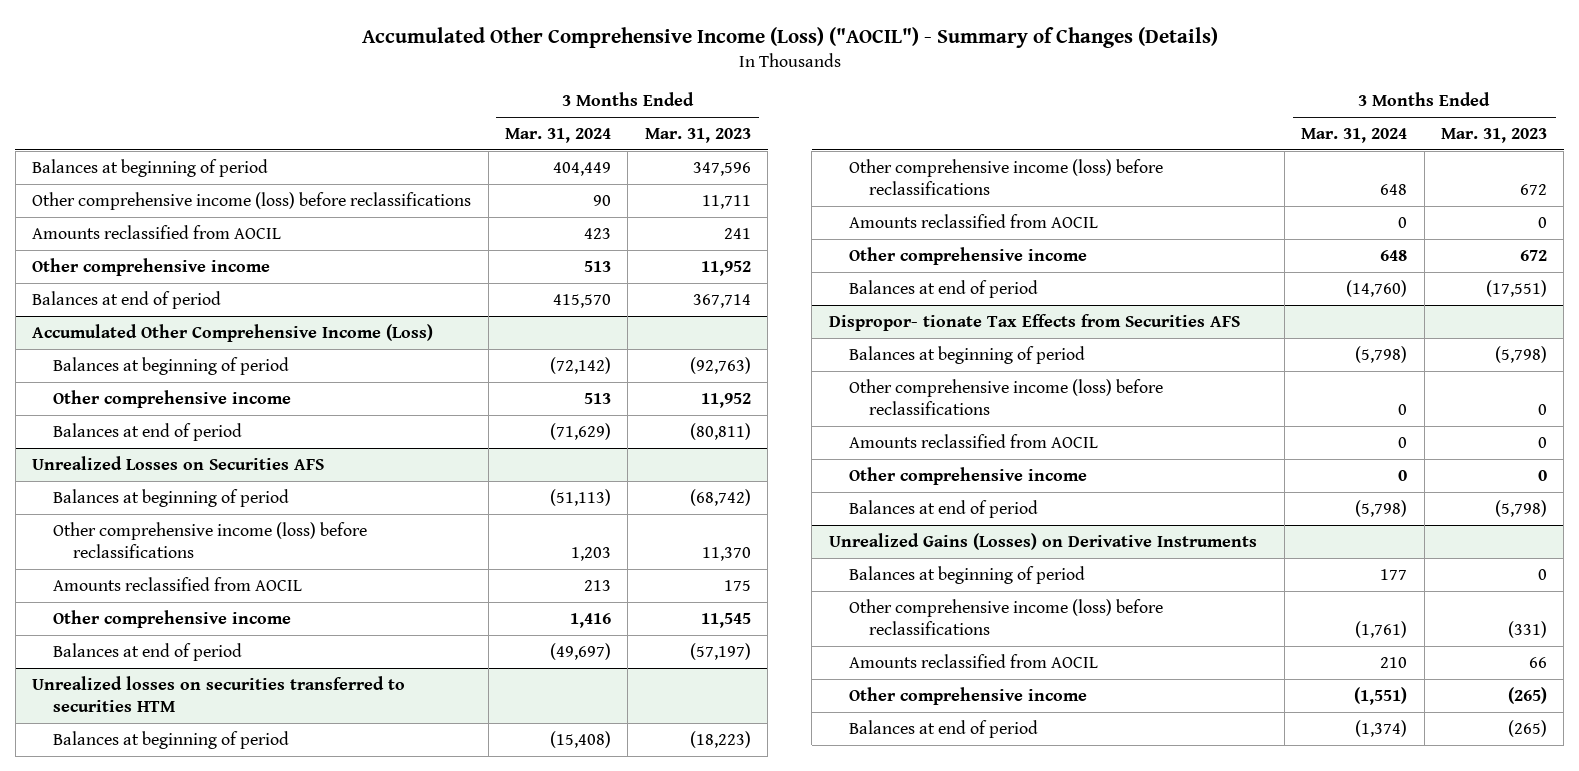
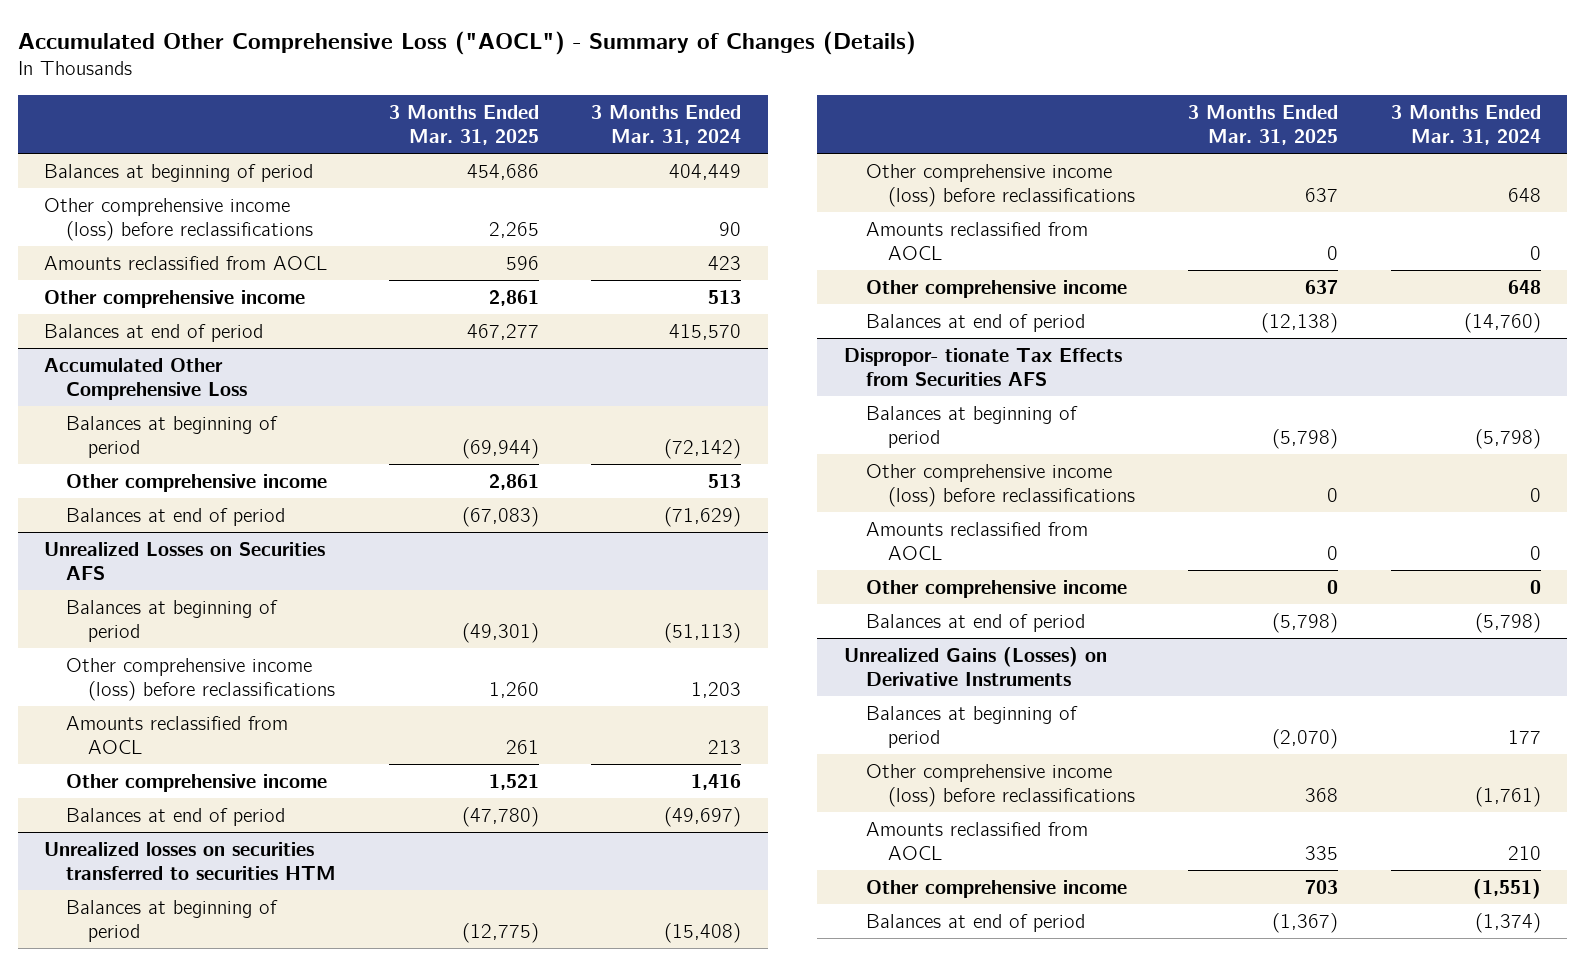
[361,26,1218,48] Accumulated Other Comprehensive Income (Loss) ("AOCIL") - Summary of Changes (Details) -> [17,30,916,55] Accumulated Other Comprehensive Loss ("AOCL") - Summary of Changes (Details)
[644,127,751,143] Mar. 31, 2023 -> none
none -> [388,105,539,146] 3 Months Ended Mar. 31, 2025
[32,224,282,239] Amounts reclassified from AOCIL -> [43,255,327,270] Amounts reclassified from AOCL
[32,323,434,342] Accumulated Other Comprehensive Income (Loss) -> [43,357,247,400] Accumulated Other Comprehensive Loss
[52,576,302,591] Amounts reclassified from AOCIL -> [65,715,288,754] Amounts reclassified from AOCL
[848,213,1098,228] Amounts reclassified from AOCIL -> [865,221,1088,260] Amounts reclassified from AOCL
[848,433,1098,448] Amounts reclassified from AOCIL -> [865,521,1088,560] Amounts reclassified from AOCL
[848,653,1098,668] Amounts reclassified from AOCIL -> [865,821,1088,860] Amounts reclassified from AOCL

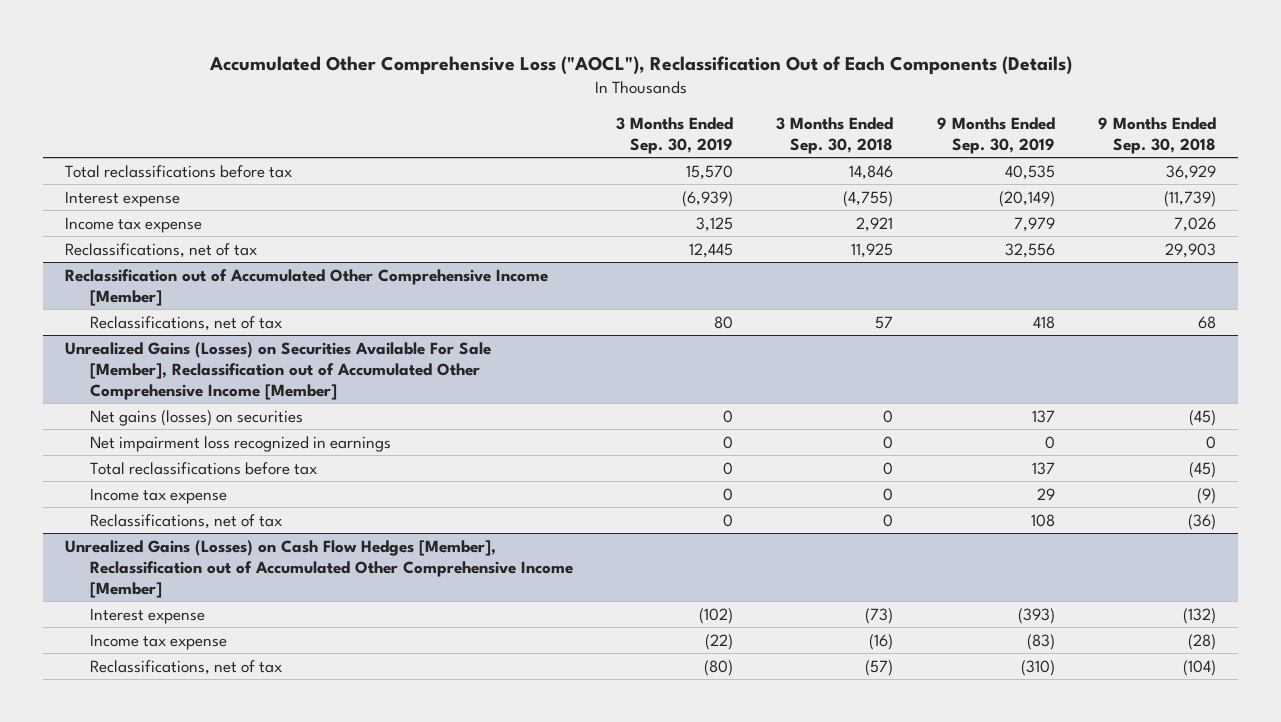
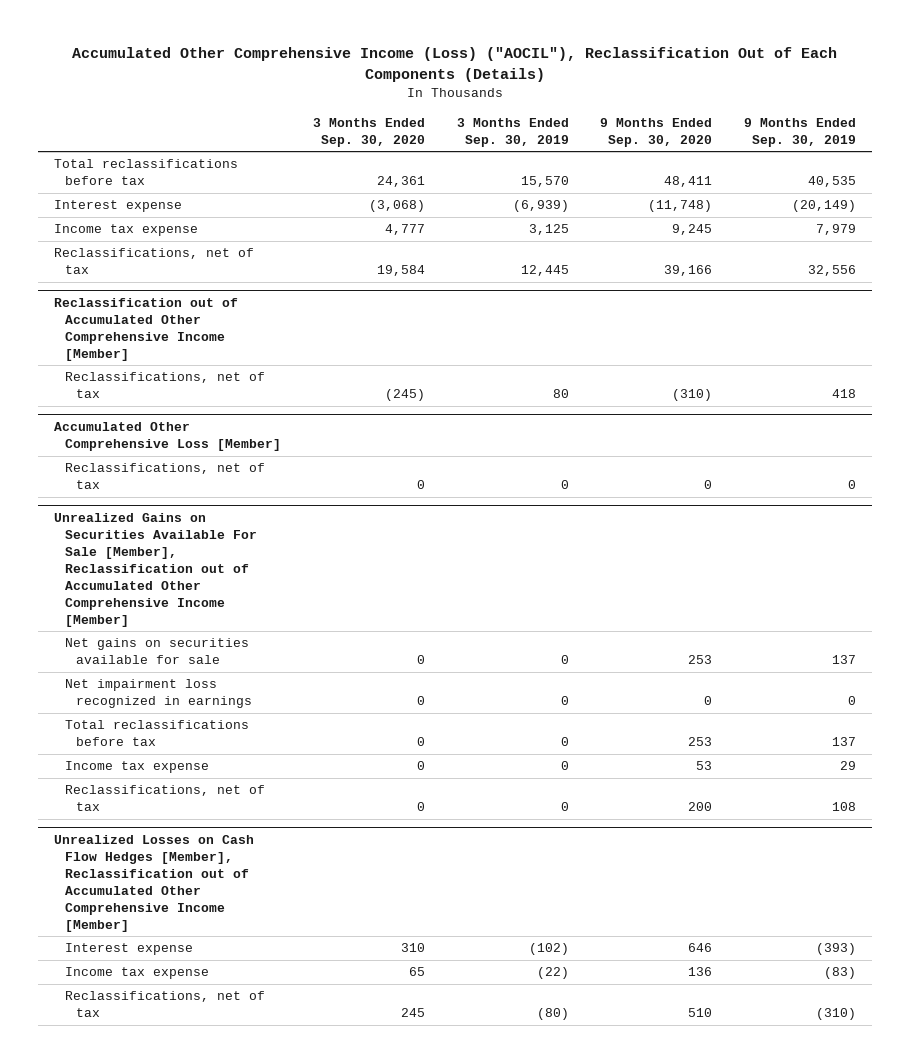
[208,55,1072,75] Accumulated Other Comprehensive Loss ("AOCL"), Reclassification Out of Each Components (Details) -> [71,47,837,83] Accumulated Other Comprehensive Income (Loss) ("AOCIL"), Reclassification Out of Each Components (Details)
[776,116,894,154] 3 Months Ended Sep. 30, 2018 -> none
[1098,116,1217,154] 9 Months Ended Sep. 30, 2018 -> none
none -> [312,117,425,147] 3 Months Ended Sep. 30, 2020
none -> [600,117,713,147] 9 Months Ended Sep. 30, 2020
none -> [53,421,282,451] Accumulated Other Comprehensive Loss [Member]
none -> [65,463,266,490] Reclassifications, net of tax
[65,341,492,400] Unrealized Gains (Losses) on Securities Available For Sale [Member], Reclassification out of Accumulated Other Comprehensive Income [Member] -> [53,512,258,627] Unrealized Gains on Securities Available For Sale [Member], Reclassification out of Accumulated Other Comprehensive Income [Member]
[89,409,303,426] Net gains (losses) on securities -> [65,638,250,665] Net gains on securities available for sale
[65,539,573,598] Unrealized Gains (Losses) on Cash Flow Hedges [Member], Reclassification out of Accumulated Other Comprehensive Income [Member] -> [53,834,254,932] Unrealized Losses on Cash Flow Hedges [Member], Reclassification out of Accumulated Other Comprehensive Income [Member]

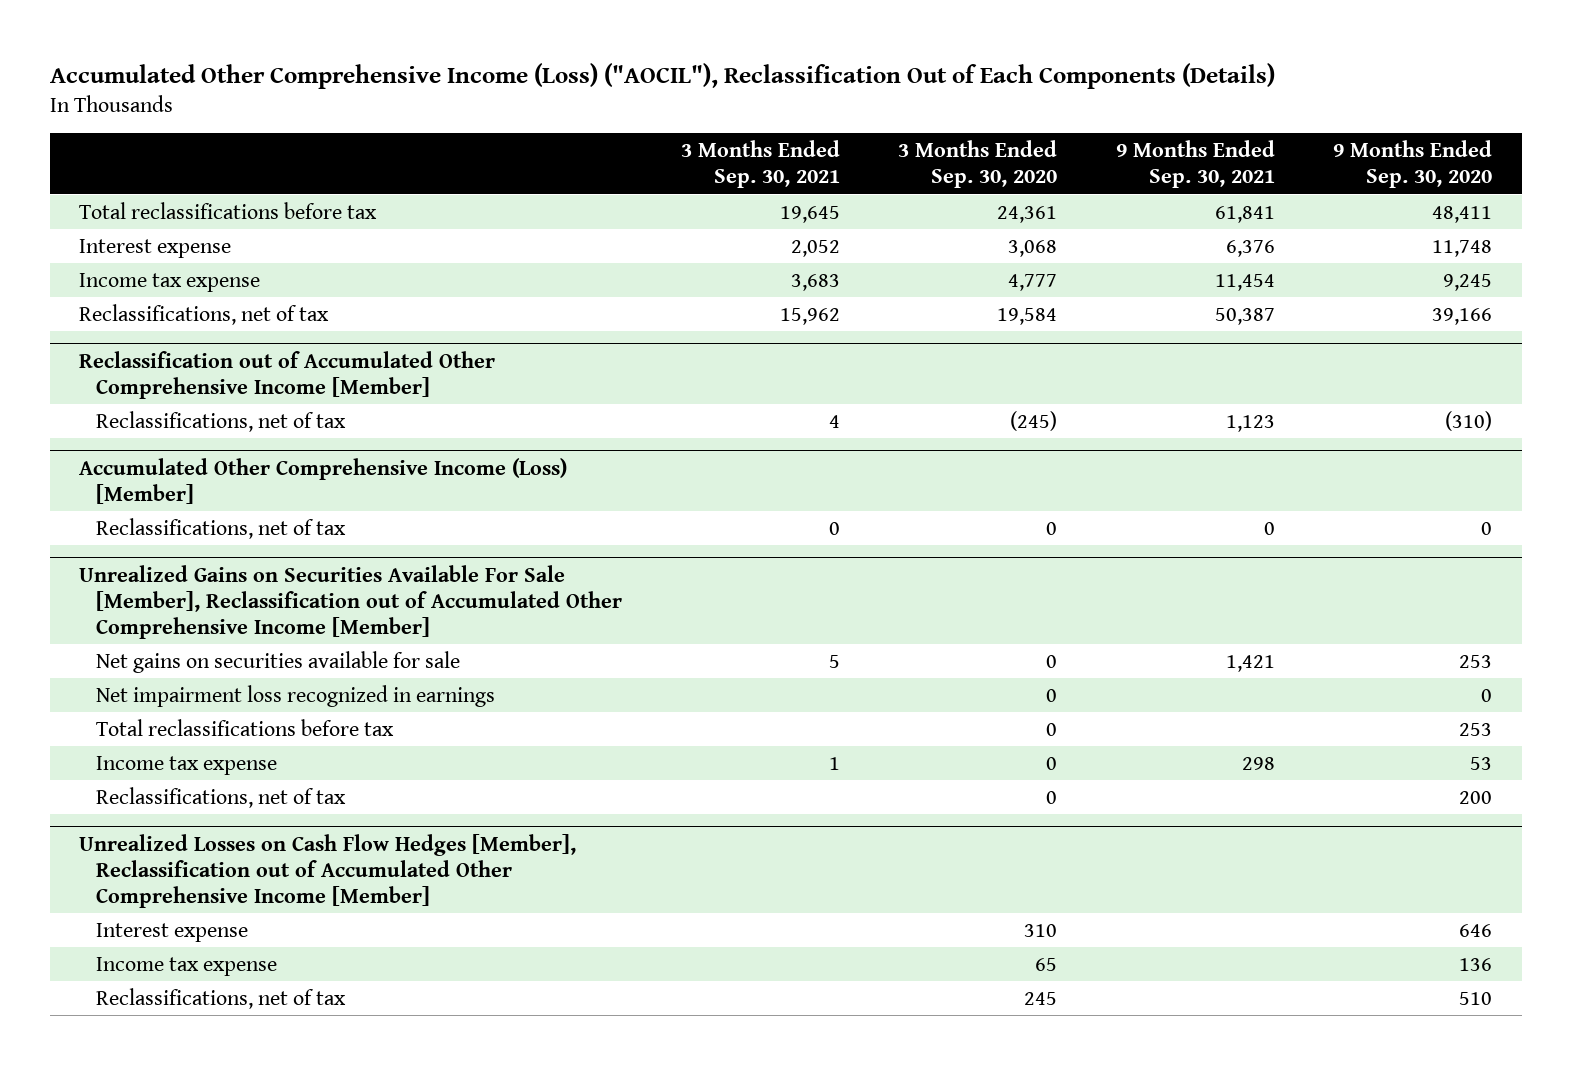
[456,117,569,147] 3 Months Ended Sep. 30, 2019 -> none
[743,117,856,147] 9 Months Ended Sep. 30, 2019 -> none
none -> [680,140,840,189] 3 Months Ended Sep. 30, 2021
none -> [1115,140,1275,189] 9 Months Ended Sep. 30, 2021
[368,200,425,213] (3,068) -> [1008,239,1058,257] 3,068
[648,200,713,213] (11,748) -> [1432,239,1493,257] 11,748
[53,421,282,451] Accumulated Other Comprehensive Loss [Member] -> [79,457,568,504] Accumulated Other Comprehensive Income (Loss) [Member]

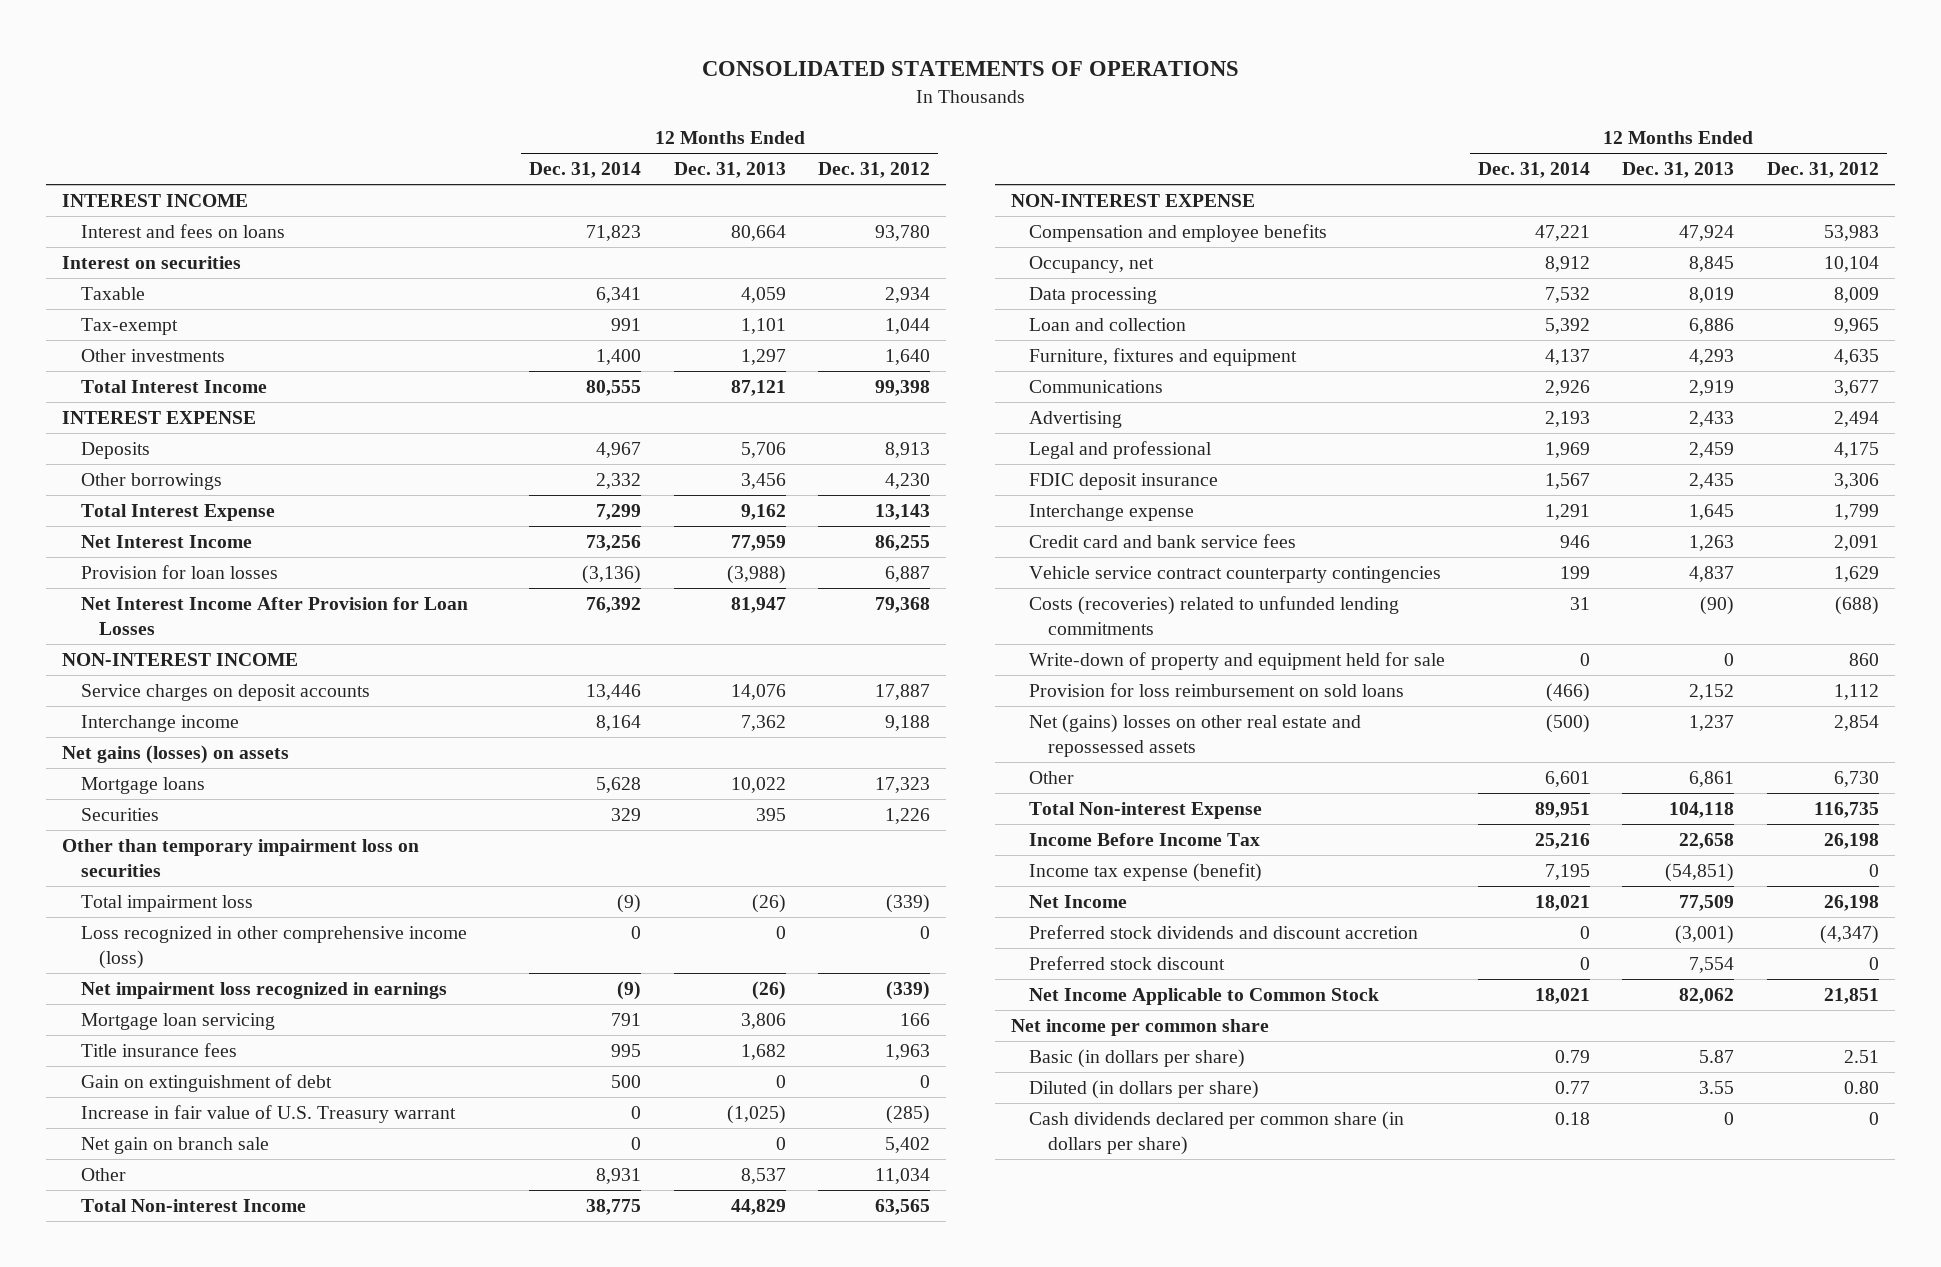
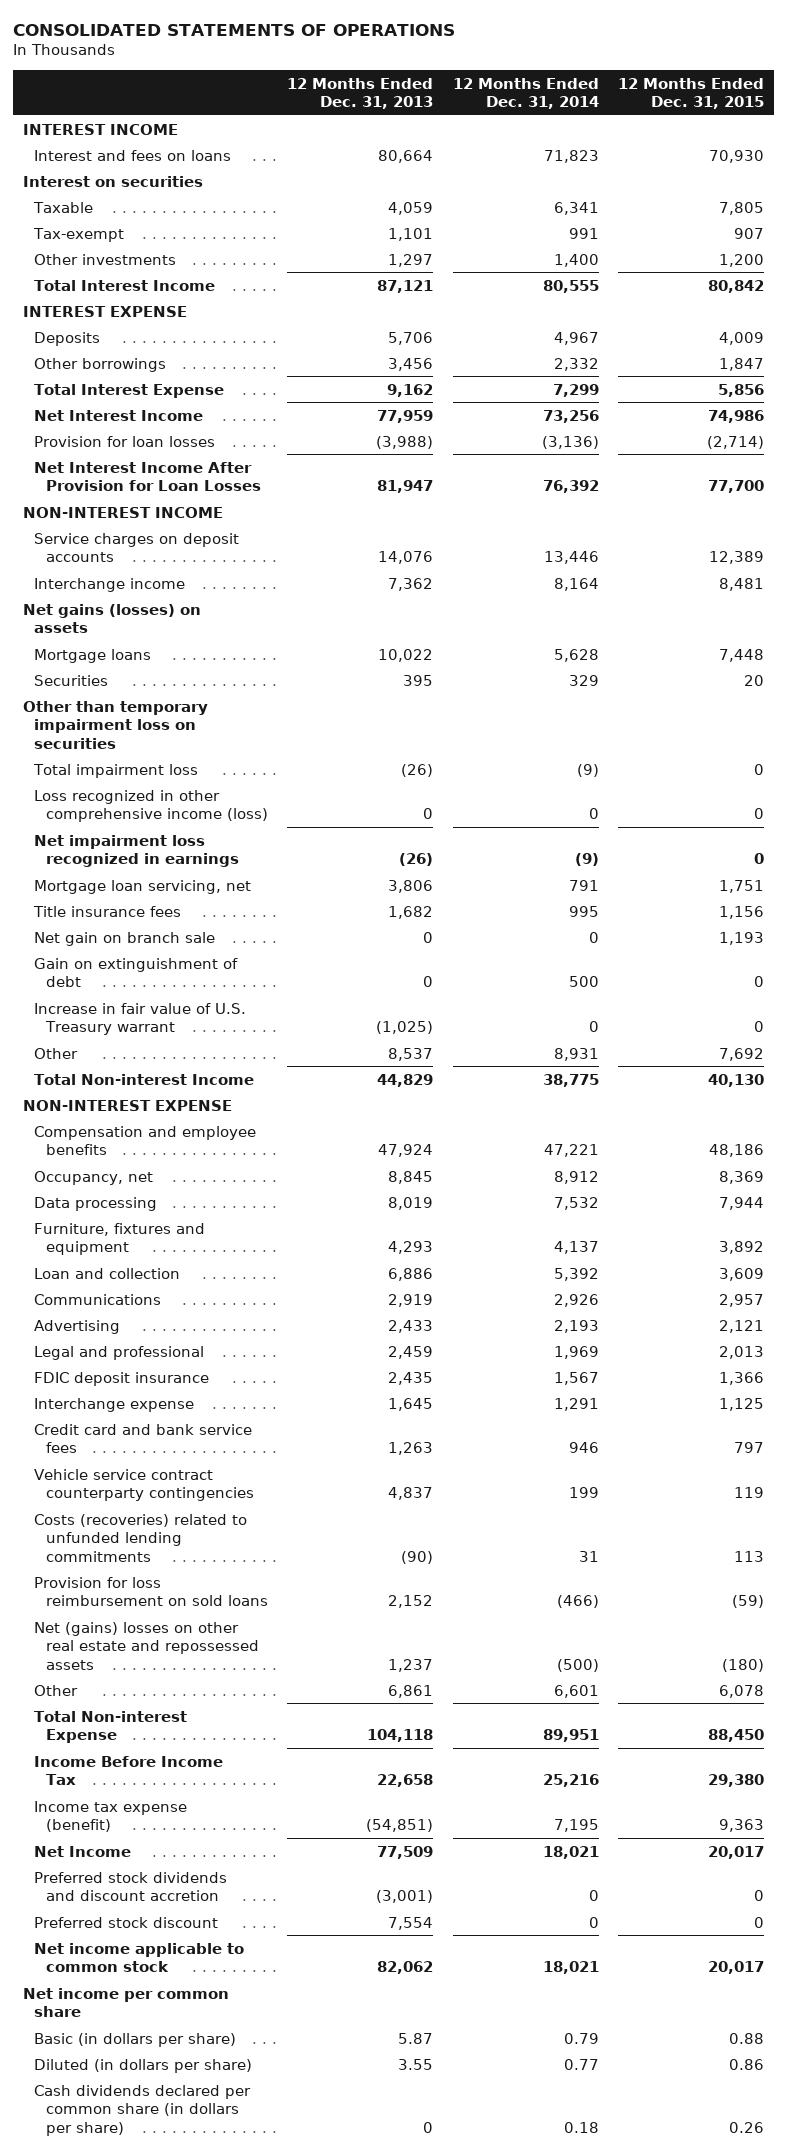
[818,161,931,178] Dec. 31, 2012 -> none
none -> [618,77,765,110] 12 Months Ended Dec. 31, 2015
[80,1012,275,1030] Mortgage loan servicing -> [34,879,252,894] Mortgage loan servicing, net
[80,1136,269,1154] Net gain on branch sale -> [34,931,216,946] Net gain on branch sale
[1029,317,1187,331] Loan and collection -> [34,1267,181,1279] Loan and collection
[1029,651,1446,670] Write-down of property and equipment held for sale -> none
[1029,987,1380,1005] Net Income Applicable to Common Stock -> [34,1942,245,1973] Net income applicable to common stock

